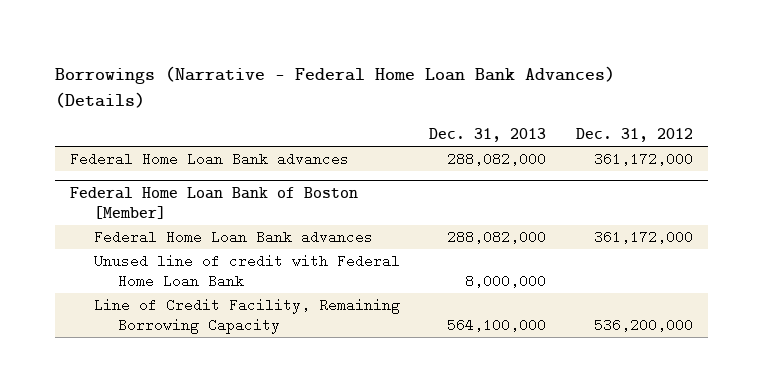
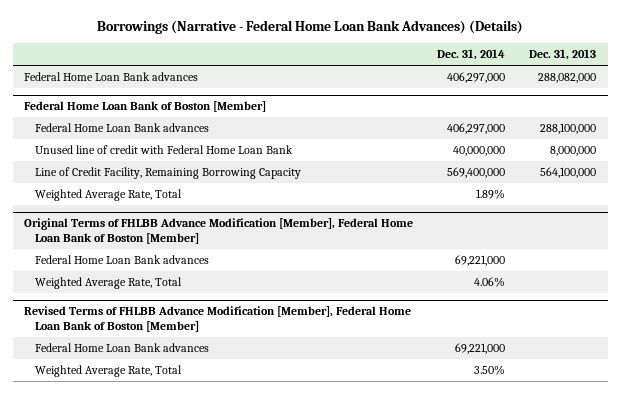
[575,128,693,143] Dec. 31, 2012 -> none
none -> [437,49,506,61] Dec. 31, 2014
[447,229,547,244] 288,082,000 -> [540,123,597,135] 288,100,000
none -> [34,189,182,202] Weighted Average Rate, Total
none -> [24,218,414,245] Original Terms of FHLBB Advance Modification [Member], Federal Home Loan Bank of Boston [Member]
none -> [34,255,209,265] Federal Home Loan Bank advances
none -> [34,277,182,290] Weighted Average Rate, Total
none -> [24,306,412,333] Revised Terms of FHLBB Advance Modification [Member], Federal Home Loan Bank of Boston [Member]
none -> [34,343,209,353] Federal Home Loan Bank advances
none -> [34,365,182,378] Weighted Average Rate, Total

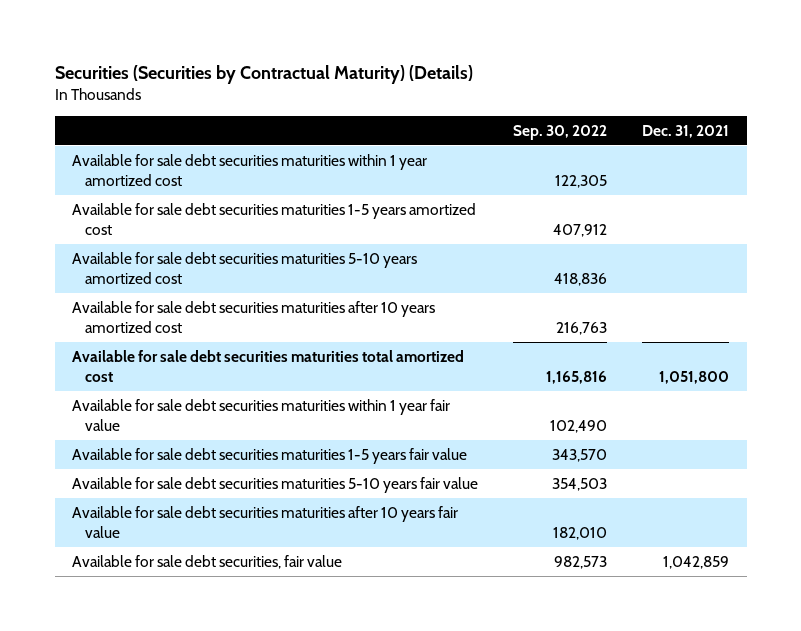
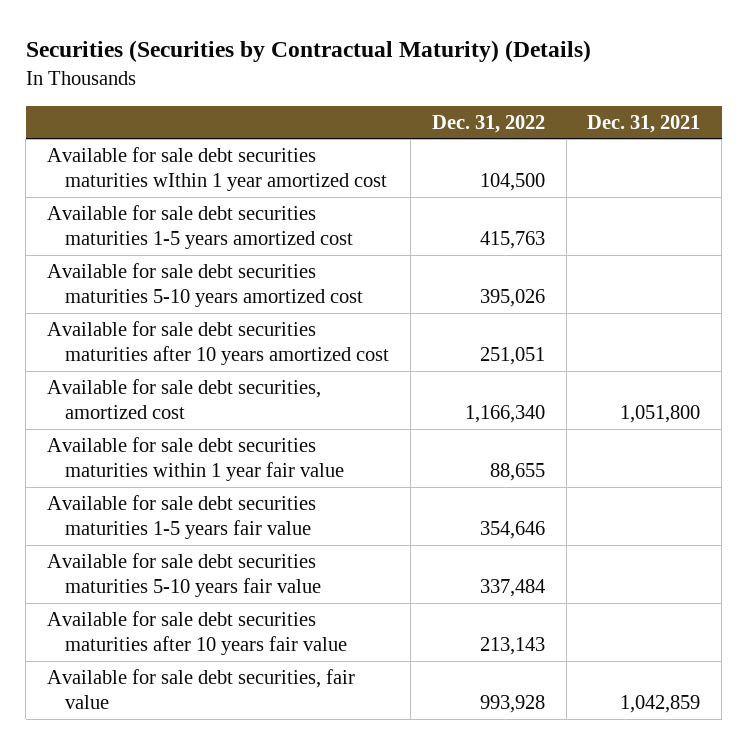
[513,124,608,140] Sep. 30, 2022 -> none
none -> [431,114,545,133] Dec. 31, 2022
[72,153,428,187] Available for sale debt securities maturities within 1 year amortized cost -> [47,147,388,192] Available for sale debt securities maturities wIthin 1 year amortized cost
[72,349,465,383] Available for sale debt securities maturities total amortized cost -> [47,379,322,420] Available for sale debt securities, amortized cost

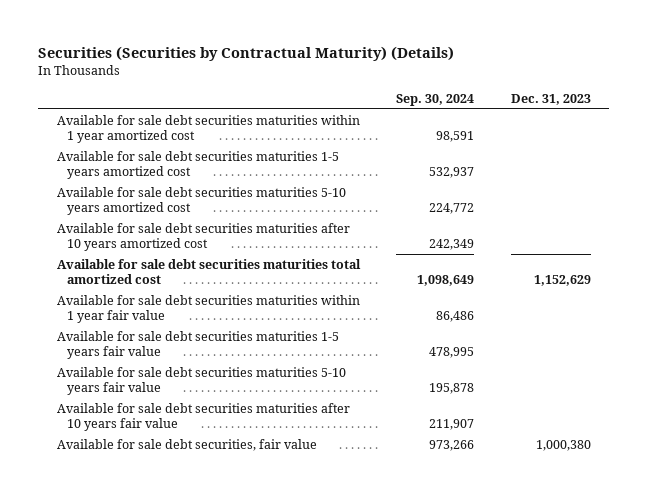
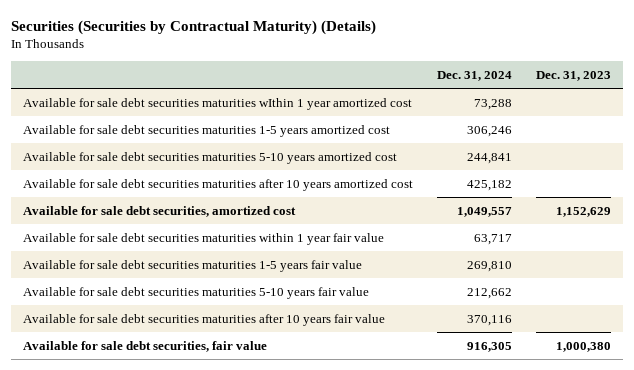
[396,93,475,106] Sep. 30, 2024 -> none
none -> [436,71,512,82] Dec. 31, 2024
[56,115,360,144] Available for sale debt securities maturities within 1 year amortized cost -> [22,97,412,110] Available for sale debt securities maturities wIthin 1 year amortized cost
[56,259,361,285] Available for sale debt securities maturities total amortized cost -> [22,205,296,217] Available for sale debt securities, amortized cost

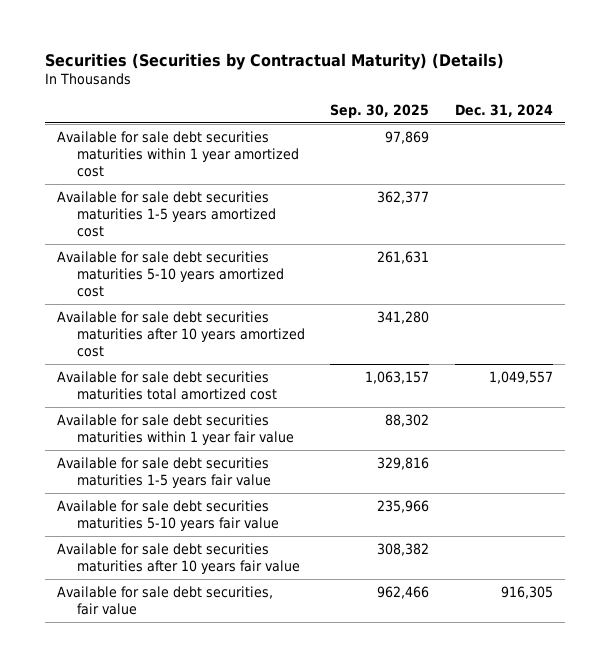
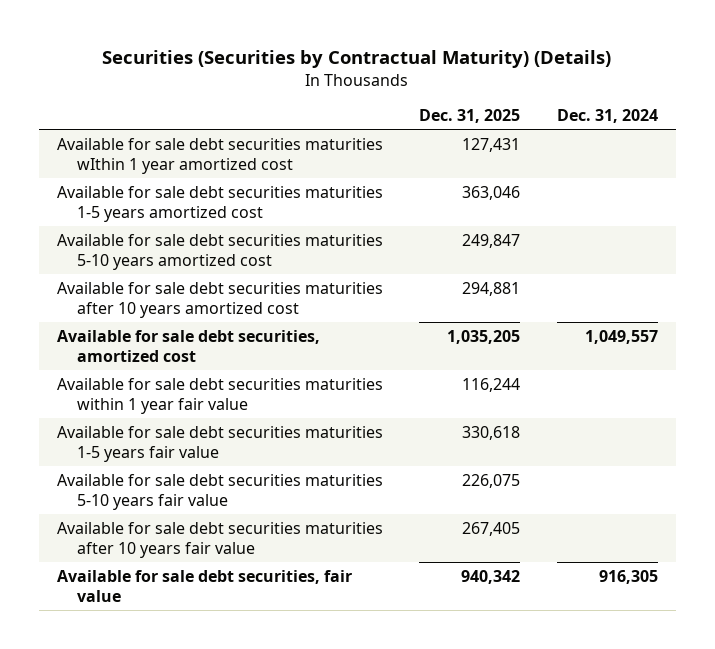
[330,103,430,118] Sep. 30, 2025 -> none
none -> [419,109,521,124] Dec. 31, 2025
[57,130,299,178] Available for sale debt securities maturities within 1 year amortized cost -> [57,137,384,175] Available for sale debt securities maturities wIthin 1 year amortized cost
[57,370,277,400] Available for sale debt securities maturities total amortized cost -> [57,329,321,363] Available for sale debt securities, amortized cost

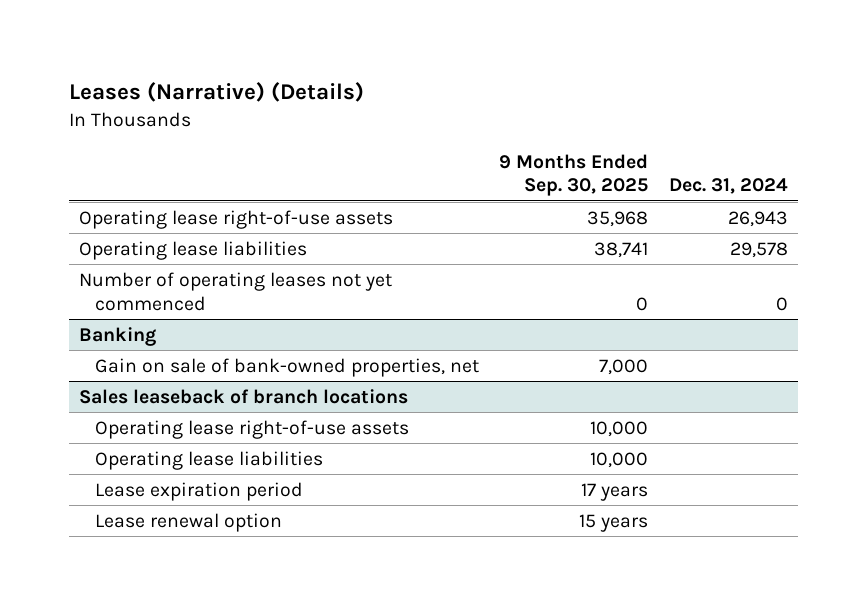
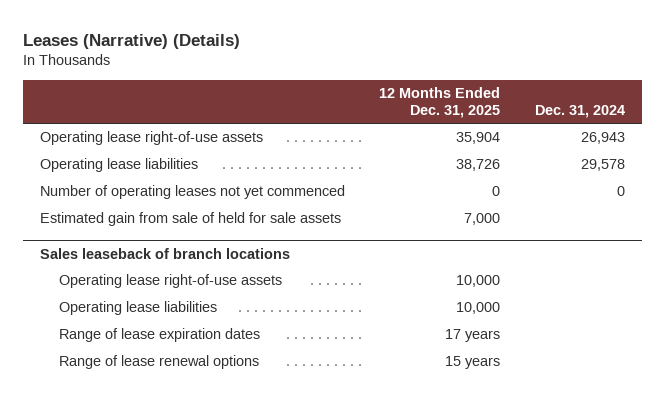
[499,153,649,197] 9 Months Ended Sep. 30, 2025 -> none
none -> [379,87,501,119] 12 Months Ended Dec. 31, 2025
[79,326,157,346] Banking -> none
[94,357,479,377] Gain on sale of bank-owned properties, net -> none
none -> [40,212,342,227] Estimated gain from sale of held for sale assets
[94,481,303,501] Lease expiration period -> [58,328,260,343] Range of lease expiration dates
[94,512,282,532] Lease renewal option -> [58,355,259,370] Range of lease renewal options

